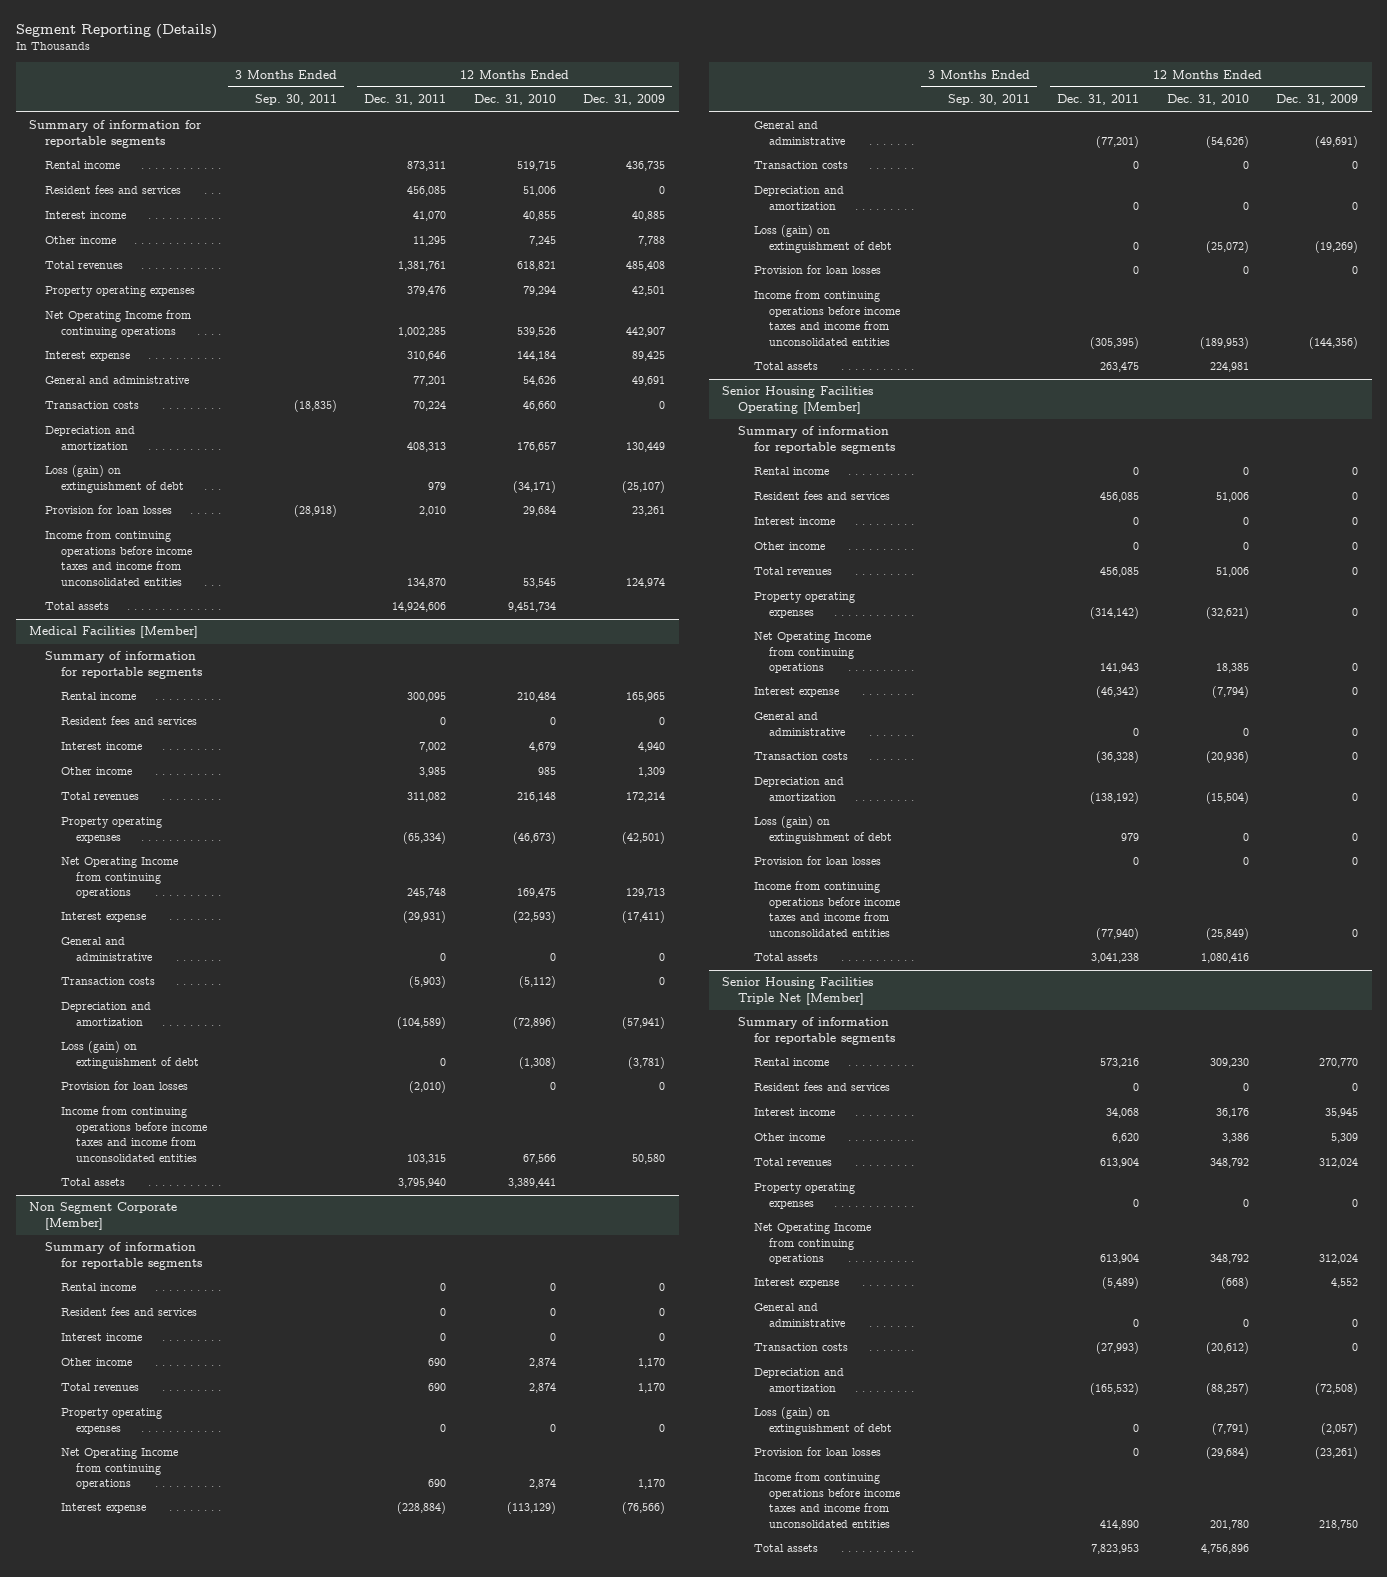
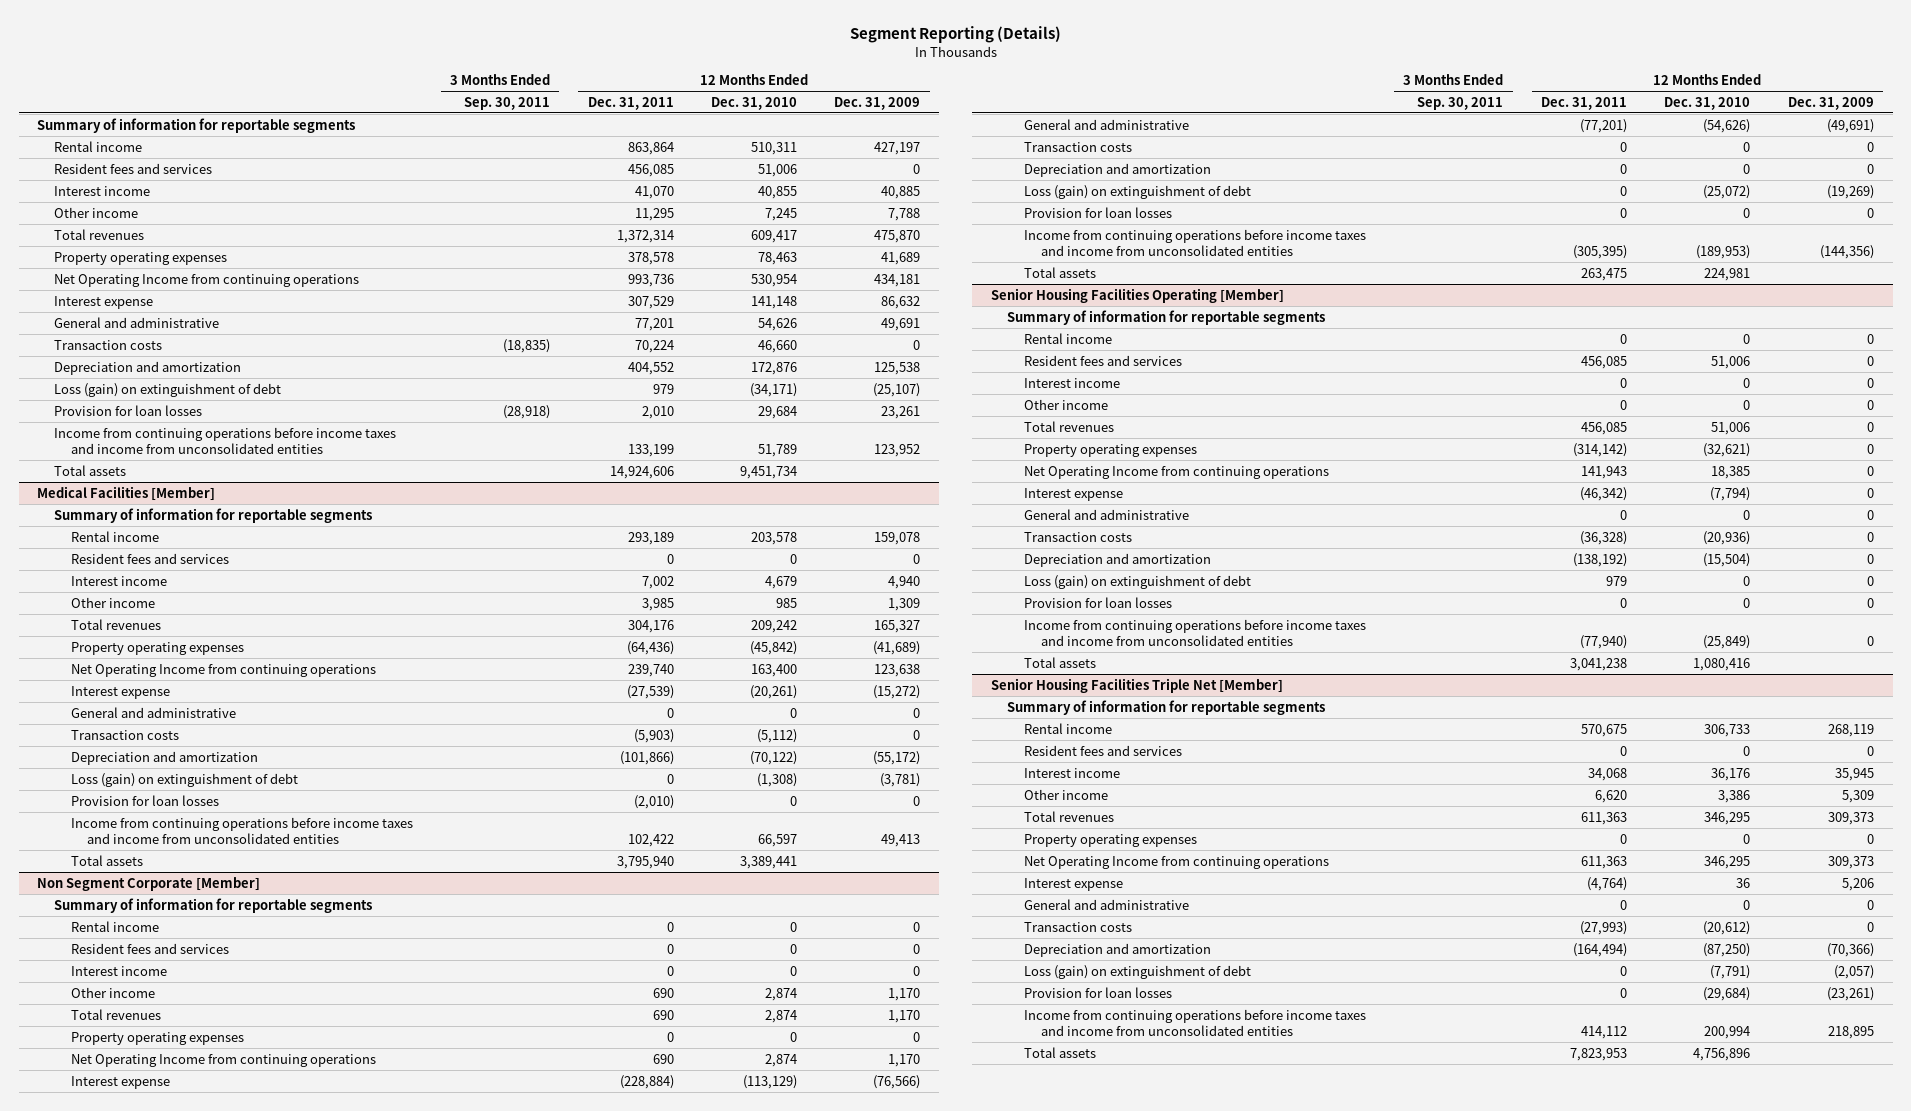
[407,161,447,172] 873,311 -> [627,141,674,155] 863,864
[516,161,556,172] 519,715 -> [750,141,797,155] 510,311
[626,161,666,172] 436,735 -> [874,141,921,155] 427,197
[398,261,447,272] 1,381,761 -> [616,229,674,243] 1,372,314
[516,261,556,272] 618,821 -> [750,229,797,243] 609,417
[626,261,666,272] 485,408 -> [874,229,921,243] 475,870
[407,286,447,297] 379,476 -> [627,251,674,265] 378,578
[522,286,556,297] 79,294 -> [757,251,797,265] 78,463
[632,286,666,297] 42,501 -> [881,251,921,265] 41,689
[398,326,447,337] 1,002,285 -> [627,273,674,287] 993,736
[516,326,556,337] 539,526 -> [750,273,797,287] 530,954
[626,326,666,337] 442,907 -> [874,273,921,287] 434,181
[407,351,447,362] 310,646 -> [627,295,674,309] 307,529
[516,351,556,362] 144,184 -> [750,295,797,309] 141,148
[632,351,666,362] 89,425 -> [881,295,921,309] 86,632
[407,441,447,452] 408,313 -> [627,361,674,375] 404,552
[516,441,556,452] 176,657 -> [750,361,797,375] 172,876
[626,441,666,452] 130,449 -> [874,361,921,375] 125,538
[407,577,447,588] 134,870 -> [627,443,674,457] 133,199
[522,577,556,588] 53,545 -> [757,443,797,457] 51,789
[626,577,666,588] 124,974 -> [874,443,921,457] 123,952
[407,692,447,703] 300,095 -> [627,531,674,545] 293,189
[516,692,556,703] 210,484 -> [750,531,797,545] 203,578
[626,692,666,703] 165,965 -> [874,531,921,545] 159,078
[407,792,447,803] 311,082 -> [627,619,674,633] 304,176
[516,792,556,803] 216,148 -> [750,619,797,633] 209,242
[626,792,666,803] 172,214 -> [874,619,921,633] 165,327
[403,831,447,844] (65,334) -> [626,640,674,655] (64,436)
[512,831,556,844] (46,673) -> [749,640,797,655] (45,842)
[622,831,666,844] (42,501) -> [873,640,921,655] (41,689)
[407,888,447,899] 245,748 -> [627,663,674,677] 239,740
[516,888,556,899] 169,475 -> [750,663,797,677] 163,400
[626,888,666,899] 129,713 -> [874,663,921,677] 123,638
[403,911,447,924] (29,931) -> [626,684,674,699] (27,539)
[512,911,556,924] (22,593) -> [749,684,797,699] (20,261)
[622,911,666,924] (17,411) -> [873,684,921,699] (15,272)
[397,1016,447,1029] (104,589) -> [619,750,674,765] (101,866)
[512,1016,556,1029] (72,896) -> [749,750,797,765] (70,122)
[622,1016,666,1029] (57,941) -> [873,750,921,765] (55,172)
[407,1153,447,1164] 103,315 -> [627,833,674,847] 102,422
[522,1153,556,1164] 67,566 -> [757,833,797,847] 66,597
[632,1153,666,1164] 50,580 -> [881,833,921,847] 49,413
[1100,1058,1140,1069] 573,216 -> [1580,723,1627,737] 570,675
[1209,1058,1249,1069] 309,230 -> [1704,723,1751,737] 306,733
[1319,1058,1359,1069] 270,770 -> [1827,723,1874,737] 268,119
[1100,1158,1140,1169] 613,904 -> [1580,811,1627,825] 611,363
[1209,1158,1249,1169] 348,792 -> [1704,811,1751,825] 346,295
[1319,1158,1359,1169] 312,024 -> [1827,811,1874,825] 309,373
[1100,1254,1140,1265] 613,904 -> [1580,855,1627,869] 611,363
[1209,1254,1249,1265] 348,792 -> [1704,855,1751,869] 346,295
[1319,1254,1359,1265] 312,024 -> [1827,855,1874,869] 309,373
[1102,1277,1140,1290] (5,489) -> [1586,876,1627,891] (4,764)
[1220,1277,1249,1290] (668) -> [1736,877,1751,888] 36
[1331,1278,1359,1289] 4,552 -> [1841,877,1874,891] 5,206
[1090,1382,1140,1395] (165,532) -> [1572,942,1627,957] (164,494)
[1205,1382,1249,1395] (88,257) -> [1703,942,1751,957] (87,250)
[1315,1382,1359,1395] (72,508) -> [1826,942,1874,957] (70,366)
[1100,1519,1140,1530] 414,890 -> [1580,1025,1627,1039] 414,112
[1209,1519,1249,1530] 201,780 -> [1704,1025,1751,1039] 200,994
[1319,1519,1359,1530] 218,750 -> [1827,1025,1874,1039] 218,895

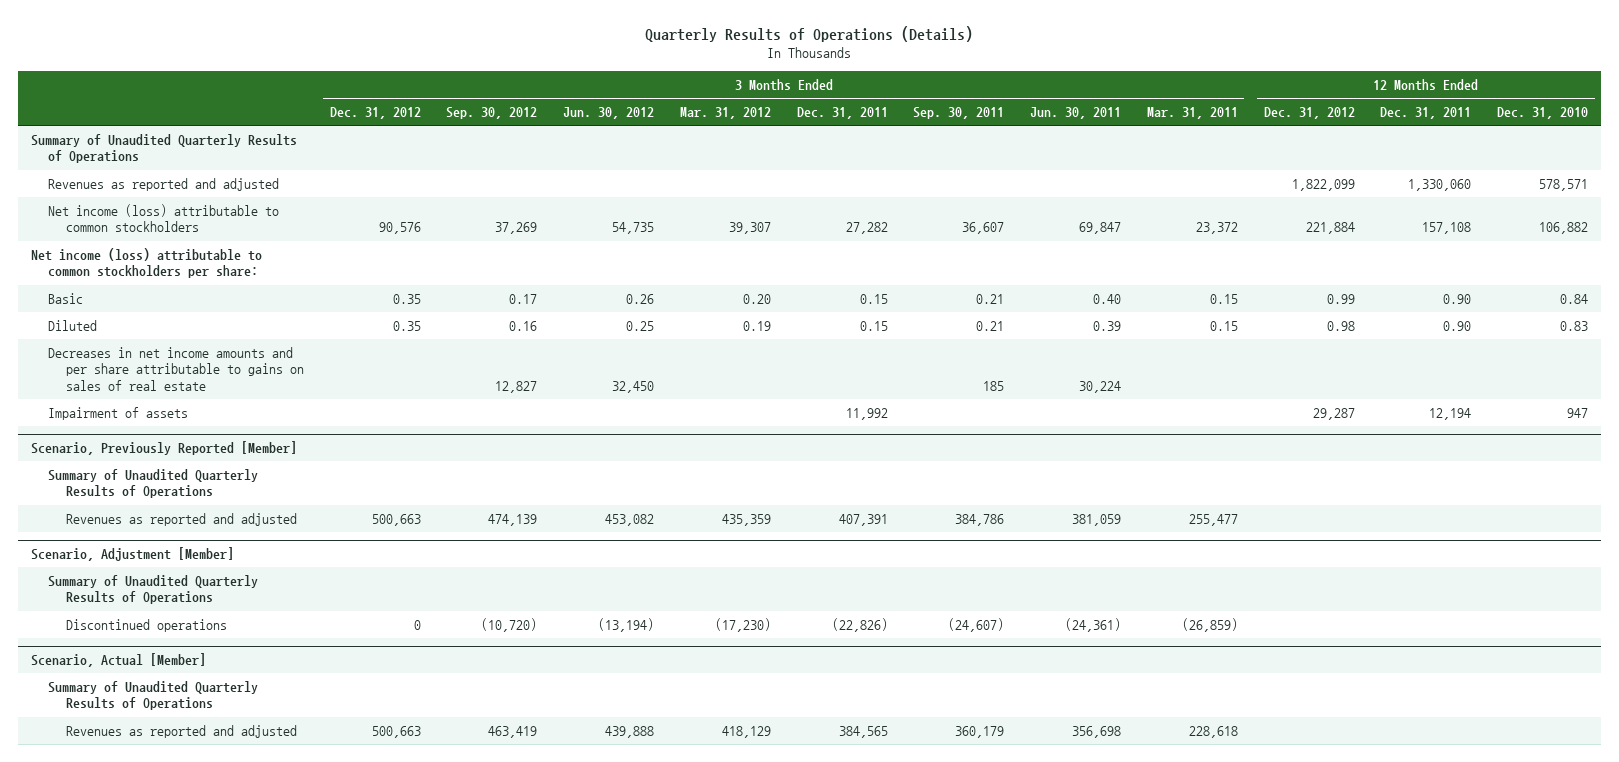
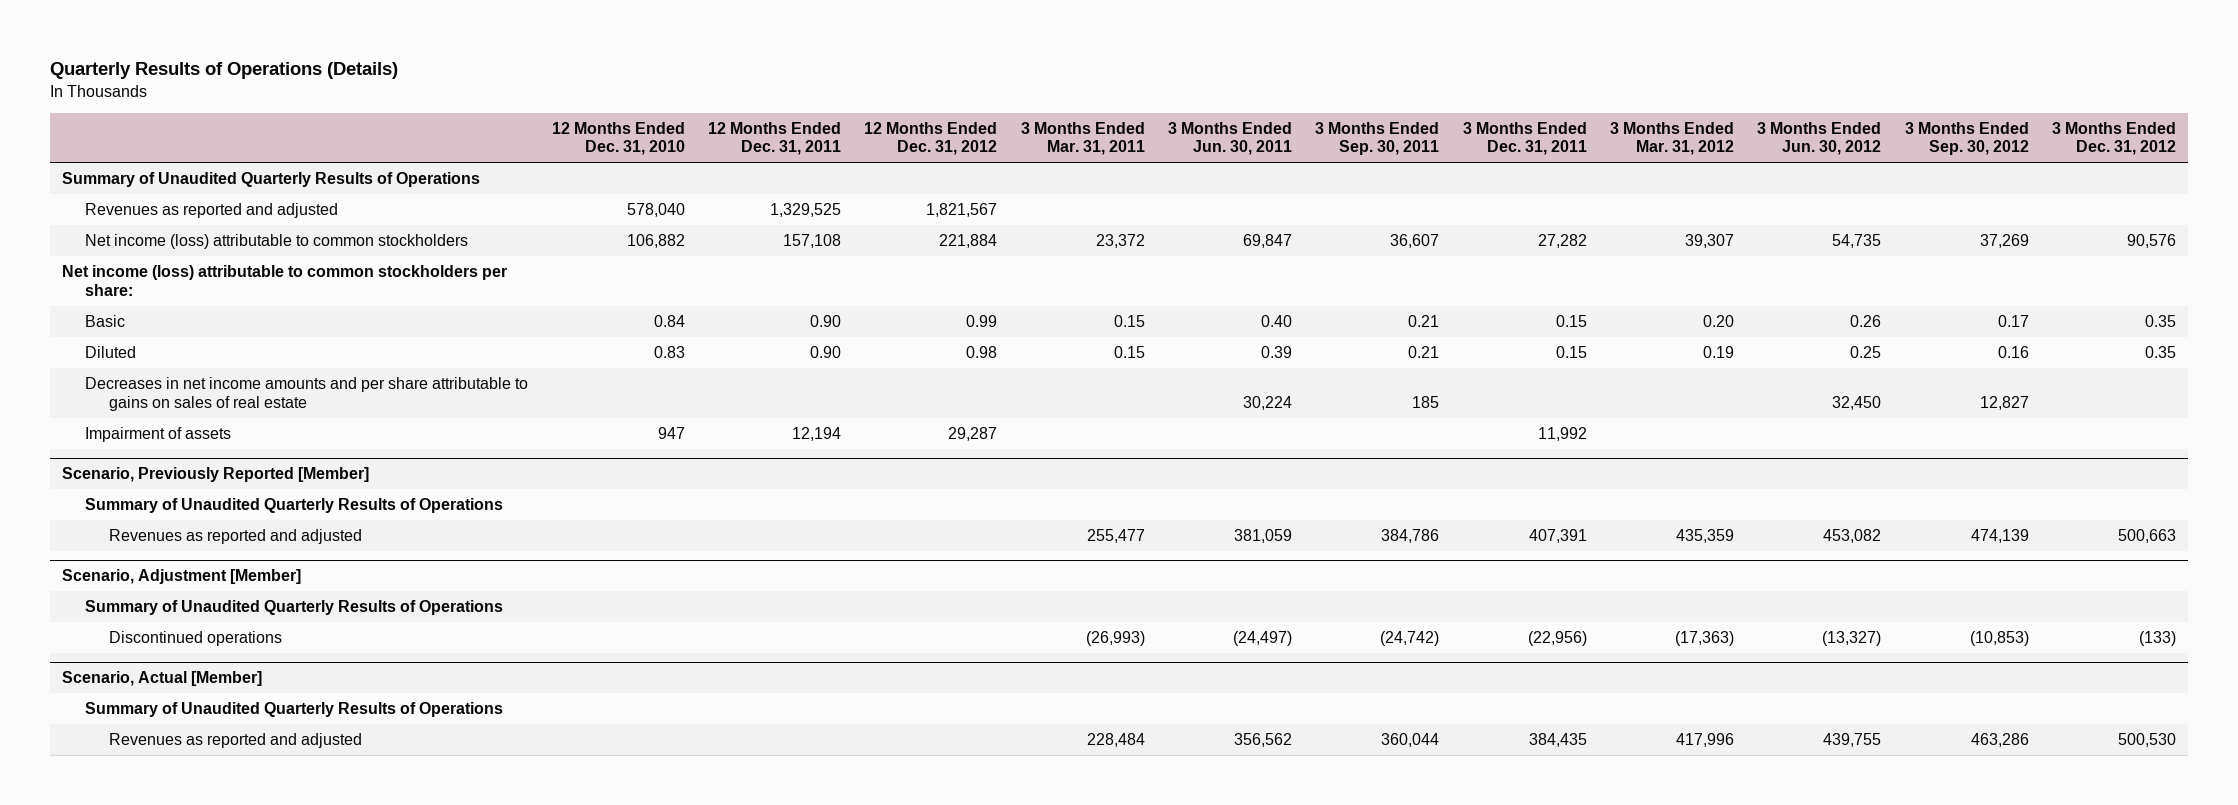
[1291,178,1355,191] 1,822,099 -> [926,202,998,217] 1,821,567
[1408,178,1472,191] 1,330,060 -> [769,202,841,217] 1,329,525
[1539,178,1589,191] 578,571 -> [626,202,685,217] 578,040
[413,619,421,630] 0 -> [2139,630,2177,646] (133)
[481,617,538,632] (10,720) -> [1969,630,2029,646] (10,853)
[598,617,655,632] (13,194) -> [1822,630,1882,646] (13,327)
[714,617,771,632] (17,230) -> [1675,630,1735,646] (17,363)
[831,617,888,632] (22,826) -> [1527,630,1587,646] (22,956)
[948,617,1005,632] (24,607) -> [1380,630,1440,646] (24,742)
[1065,617,1122,632] (24,361) -> [1232,630,1292,646] (24,497)
[1181,617,1238,632] (26,859) -> [1085,630,1145,646] (26,993)
[371,725,421,738] 500,663 -> [2118,732,2177,747] 500,530
[488,725,538,738] 463,419 -> [1970,732,2029,747] 463,286
[605,725,655,738] 439,888 -> [1823,732,1882,747] 439,755
[721,725,771,738] 418,129 -> [1676,732,1735,747] 417,996
[838,725,888,738] 384,565 -> [1528,732,1587,747] 384,435
[955,725,1005,738] 360,179 -> [1381,732,1440,747] 360,044
[1072,725,1122,738] 356,698 -> [1233,732,1292,747] 356,562
[1188,725,1238,738] 228,618 -> [1086,732,1145,747] 228,484

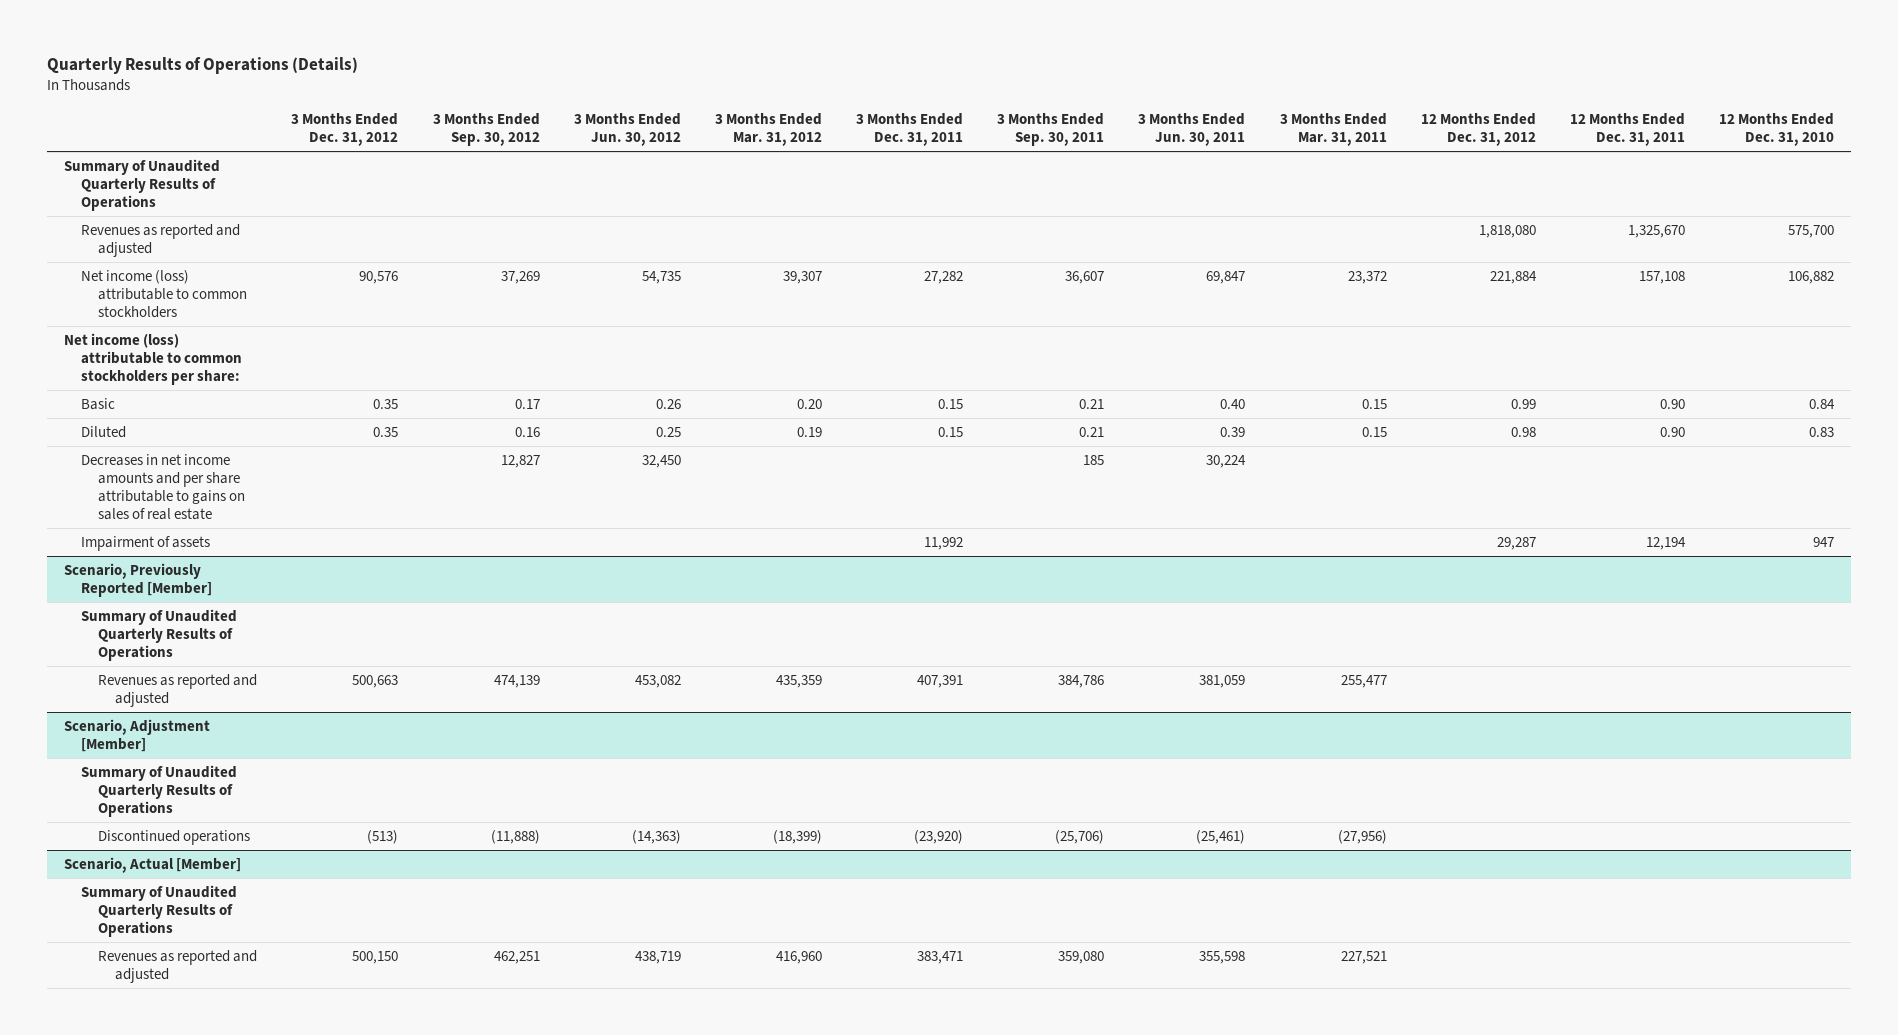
[626,202,685,217] 578,040 -> [1788,224,1835,238] 575,700
[769,202,841,217] 1,329,525 -> [1628,224,1686,238] 1,325,670
[926,202,998,217] 1,821,567 -> [1478,224,1536,238] 1,818,080
[1085,630,1145,646] (26,993) -> [1337,829,1387,844] (27,956)
[1232,630,1292,646] (24,497) -> [1196,829,1246,844] (25,461)
[1380,630,1440,646] (24,742) -> [1055,829,1105,844] (25,706)
[1527,630,1587,646] (22,956) -> [914,829,964,844] (23,920)
[1675,630,1735,646] (17,363) -> [772,829,822,844] (18,399)
[1822,630,1882,646] (13,327) -> [631,829,681,844] (14,363)
[1969,630,2029,646] (10,853) -> [490,829,540,844] (11,888)
[2139,630,2177,646] (133) -> [367,829,399,844] (513)
[1086,732,1145,747] 228,484 -> [1340,950,1387,964] 227,521
[1233,732,1292,747] 356,562 -> [1199,950,1246,964] 355,598
[1381,732,1440,747] 360,044 -> [1058,950,1105,964] 359,080
[1528,732,1587,747] 384,435 -> [917,950,964,964] 383,471
[1676,732,1735,747] 417,996 -> [775,950,822,964] 416,960
[1823,732,1882,747] 439,755 -> [634,950,681,964] 438,719
[1970,732,2029,747] 463,286 -> [493,950,540,964] 462,251
[2118,732,2177,747] 500,530 -> [352,950,399,964] 500,150

